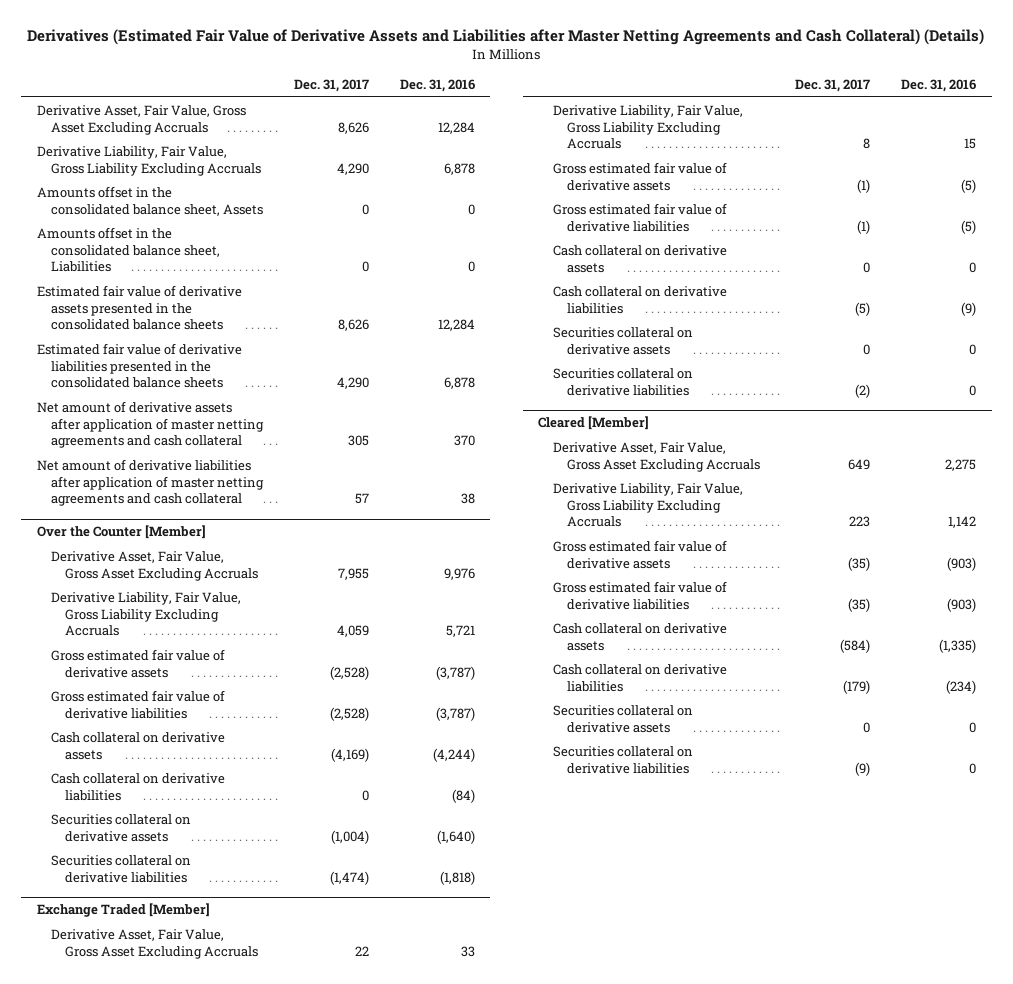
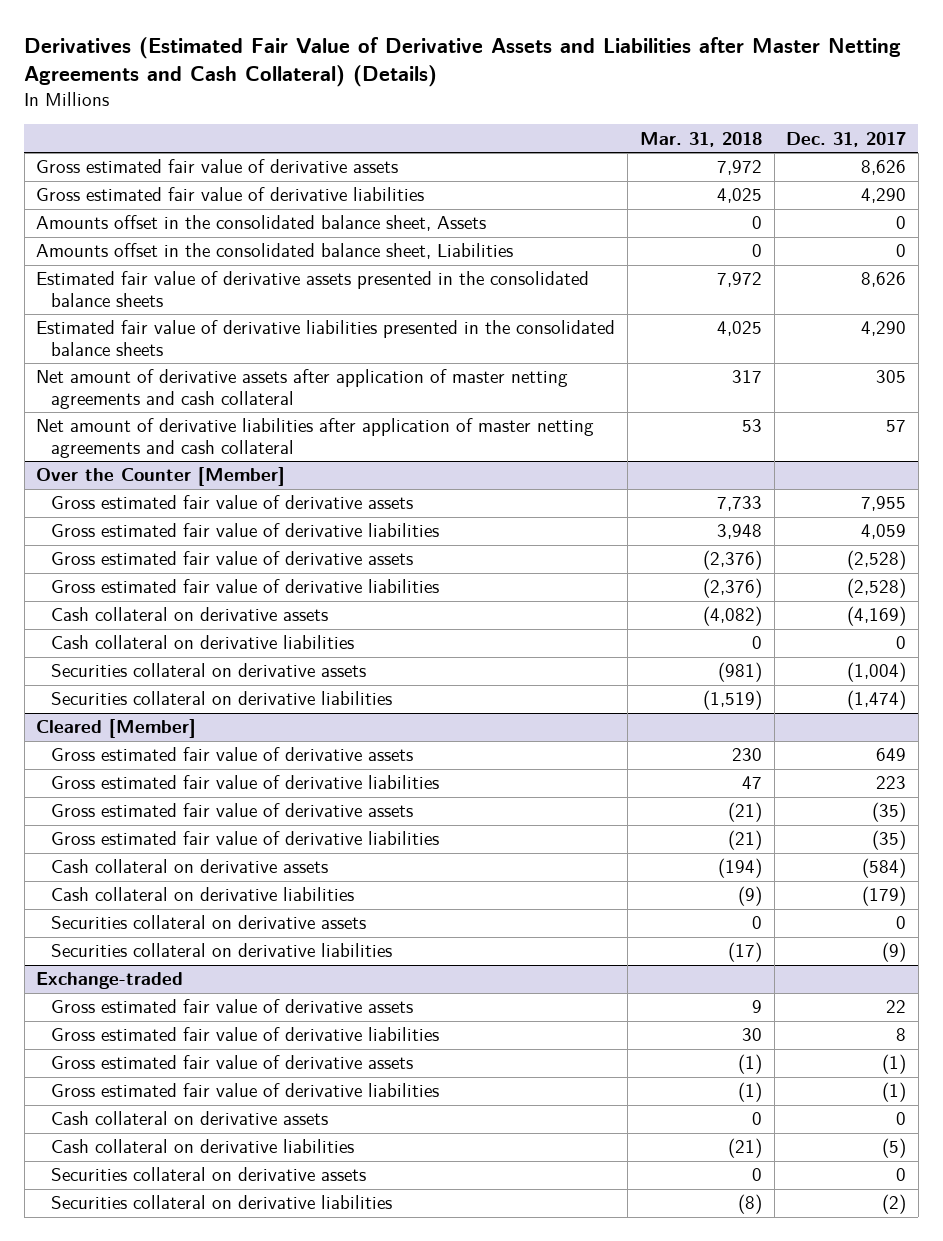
[399,79,475,93] Dec. 31, 2016 -> none
none -> [639,131,762,147] Mar. 31, 2018
[36,105,246,135] Derivative Asset, Fair Value, Gross Asset Excluding Accruals -> [36,159,399,174] Gross estimated fair value of derivative assets
[36,146,261,176] Derivative Liability, Fair Value, Gross Liability Excluding Accruals -> [36,187,425,202] Gross estimated fair value of derivative liabilities
[50,551,259,581] Derivative Asset, Fair Value, Gross Asset Excluding Accruals -> [51,495,414,510] Gross estimated fair value of derivative assets
[50,592,241,637] Derivative Liability, Fair Value, Gross Liability Excluding Accruals -> [51,523,440,538] Gross estimated fair value of derivative liabilities
[36,903,210,918] Exchange Traded [Member] -> none
[50,929,259,959] Derivative Asset, Fair Value, Gross Asset Excluding Accruals -> none
[552,105,743,150] Derivative Liability, Fair Value, Gross Liability Excluding Accruals -> none
[552,162,727,191] Gross estimated fair value of derivative assets -> none
[552,203,727,232] Gross estimated fair value of derivative liabilities -> none
[552,245,727,273] Cash collateral on derivative assets -> none
[552,286,727,314] Cash collateral on derivative liabilities -> none
[552,327,693,355] Securities collateral on derivative assets -> none
[552,368,693,396] Securities collateral on derivative liabilities -> none
[552,442,760,472] Derivative Asset, Fair Value, Gross Asset Excluding Accruals -> [51,747,414,762] Gross estimated fair value of derivative assets
[552,483,743,528] Derivative Liability, Fair Value, Gross Liability Excluding Accruals -> [51,775,440,790] Gross estimated fair value of derivative liabilities
none -> [36,972,184,990] Exchange-traded
none -> [51,999,414,1014] Gross estimated fair value of derivative assets
none -> [51,1027,440,1042] Gross estimated fair value of derivative liabilities
none -> [51,1055,414,1070] Gross estimated fair value of derivative assets
none -> [51,1083,440,1098] Gross estimated fair value of derivative liabilities
none -> [51,1111,329,1126] Cash collateral on derivative assets
none -> [51,1139,355,1154] Cash collateral on derivative liabilities
none -> [51,1167,367,1182] Securities collateral on derivative assets
none -> [51,1195,393,1210] Securities collateral on derivative liabilities

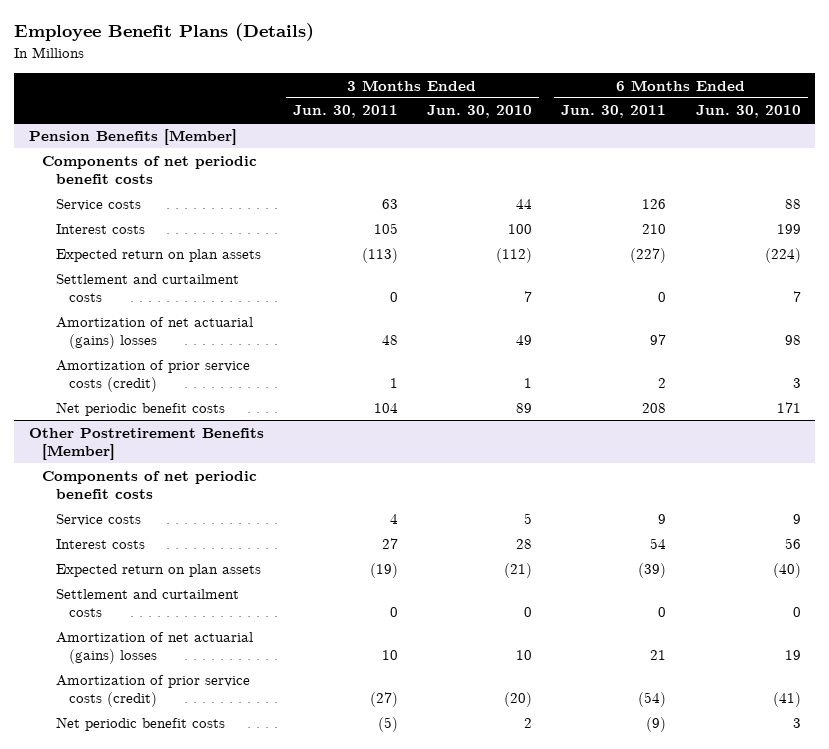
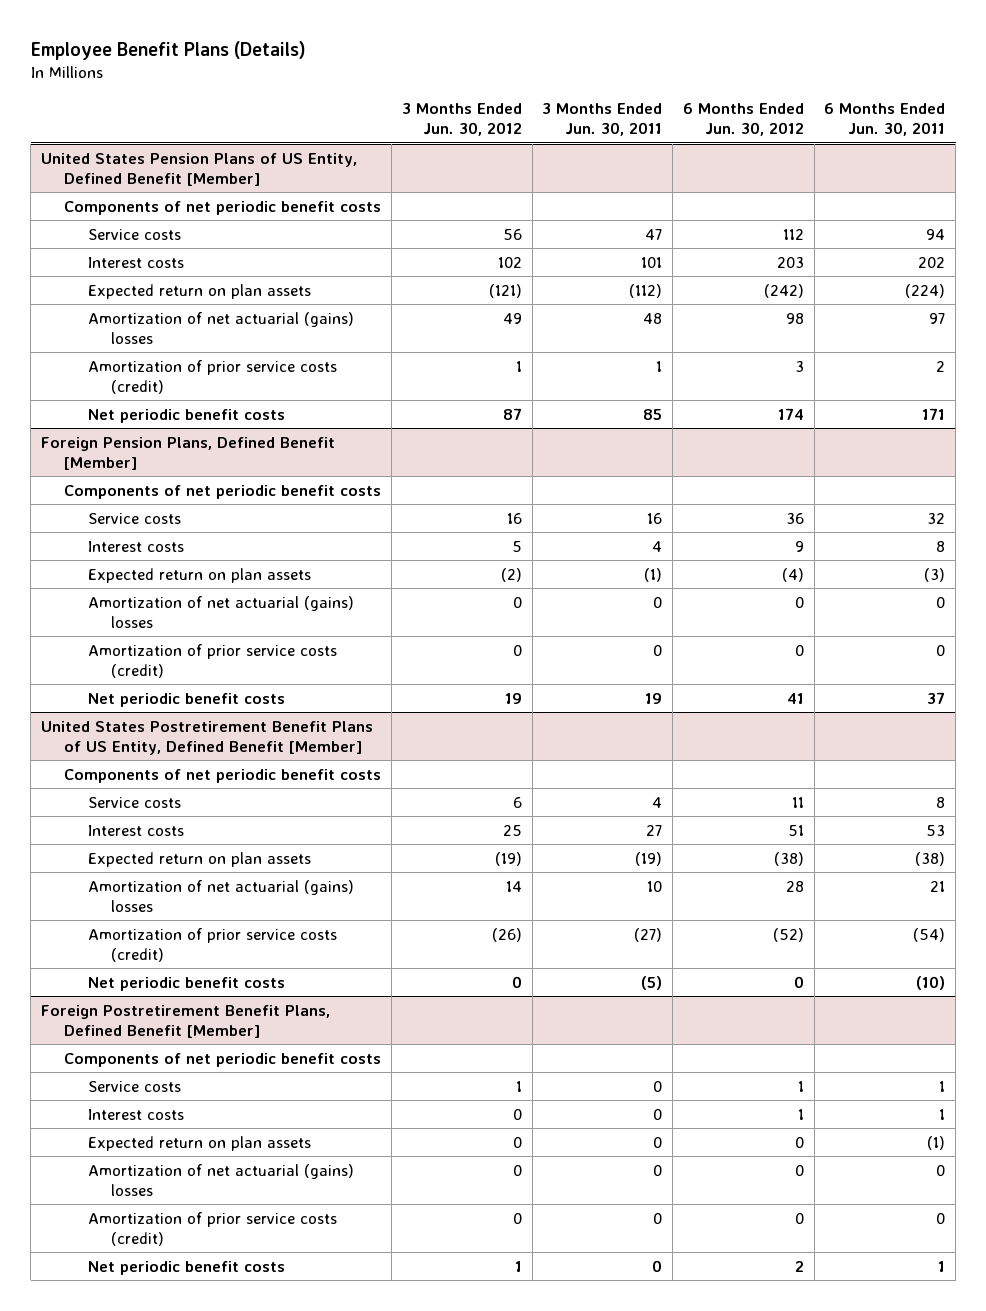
[427,105,533,119] Jun. 30, 2010 -> none
[695,105,801,119] Jun. 30, 2010 -> none
none -> [401,103,522,137] 3 Months Ended Jun. 30, 2012
none -> [682,103,804,137] 6 Months Ended Jun. 30, 2012
[28,128,237,145] Pension Benefits [Member] -> none
none -> [41,152,358,186] United States Pension Plans of US Entity, Defined Benefit [Member]
[55,273,239,302] Settlement and curtailment costs -> none
[381,198,398,209] 63 -> [645,228,663,240] 47
[642,198,667,209] 126 -> [926,228,946,240] 94
[373,222,398,234] 105 -> [641,256,663,268] 101
[642,223,667,234] 210 -> [918,256,946,268] 202
[361,247,398,263] (113) -> [629,283,663,298] (112)
[630,247,667,263] (227) -> [905,283,946,298] (224)
[28,427,264,460] Other Postretirement Benefits [Member] -> none
[373,402,398,413] 104 -> [643,408,663,420] 85
[642,402,667,413] 208 -> [922,407,946,420] 171
none -> [41,436,336,470] Foreign Pension Plans, Defined Benefit [Member]
[55,588,239,617] Settlement and curtailment costs -> none
[389,513,398,524] 4 -> [647,512,663,524] 16
[658,513,667,524] 9 -> [927,512,946,524] 32
[381,537,398,549] 27 -> [652,540,663,552] 4
[650,537,667,549] 54 -> [936,540,946,552] 8
[369,562,398,578] (19) -> [644,567,663,582] (1)
[638,562,667,578] (39) -> [924,567,946,582] (3)
none -> [87,595,354,628] Amortization of net actuarial (gains) losses
none -> [87,643,337,678] Amortization of prior service costs (credit)
none -> [87,692,285,707] Net periodic benefit costs
none -> [41,720,374,755] United States Postretirement Benefit Plans of US Entity, Defined Benefit [Member]
none -> [64,768,382,783] Components of net periodic benefit costs
none -> [87,796,181,808] Service costs
none -> [87,824,184,836] Interest costs
none -> [87,851,311,867] Expected return on plan assets
[646,716,667,732] (9) -> [916,975,946,990] (10)
none -> [41,1004,331,1038] Foreign Postretirement Benefit Plans, Defined Benefit [Member]
none -> [64,1052,382,1067] Components of net periodic benefit costs
none -> [87,1080,181,1092] Service costs
none -> [87,1108,184,1120] Interest costs
none -> [87,1135,311,1151] Expected return on plan assets
none -> [87,1163,354,1196] Amortization of net actuarial (gains) losses
none -> [87,1211,337,1246] Amortization of prior service costs (credit)
none -> [87,1260,285,1275] Net periodic benefit costs

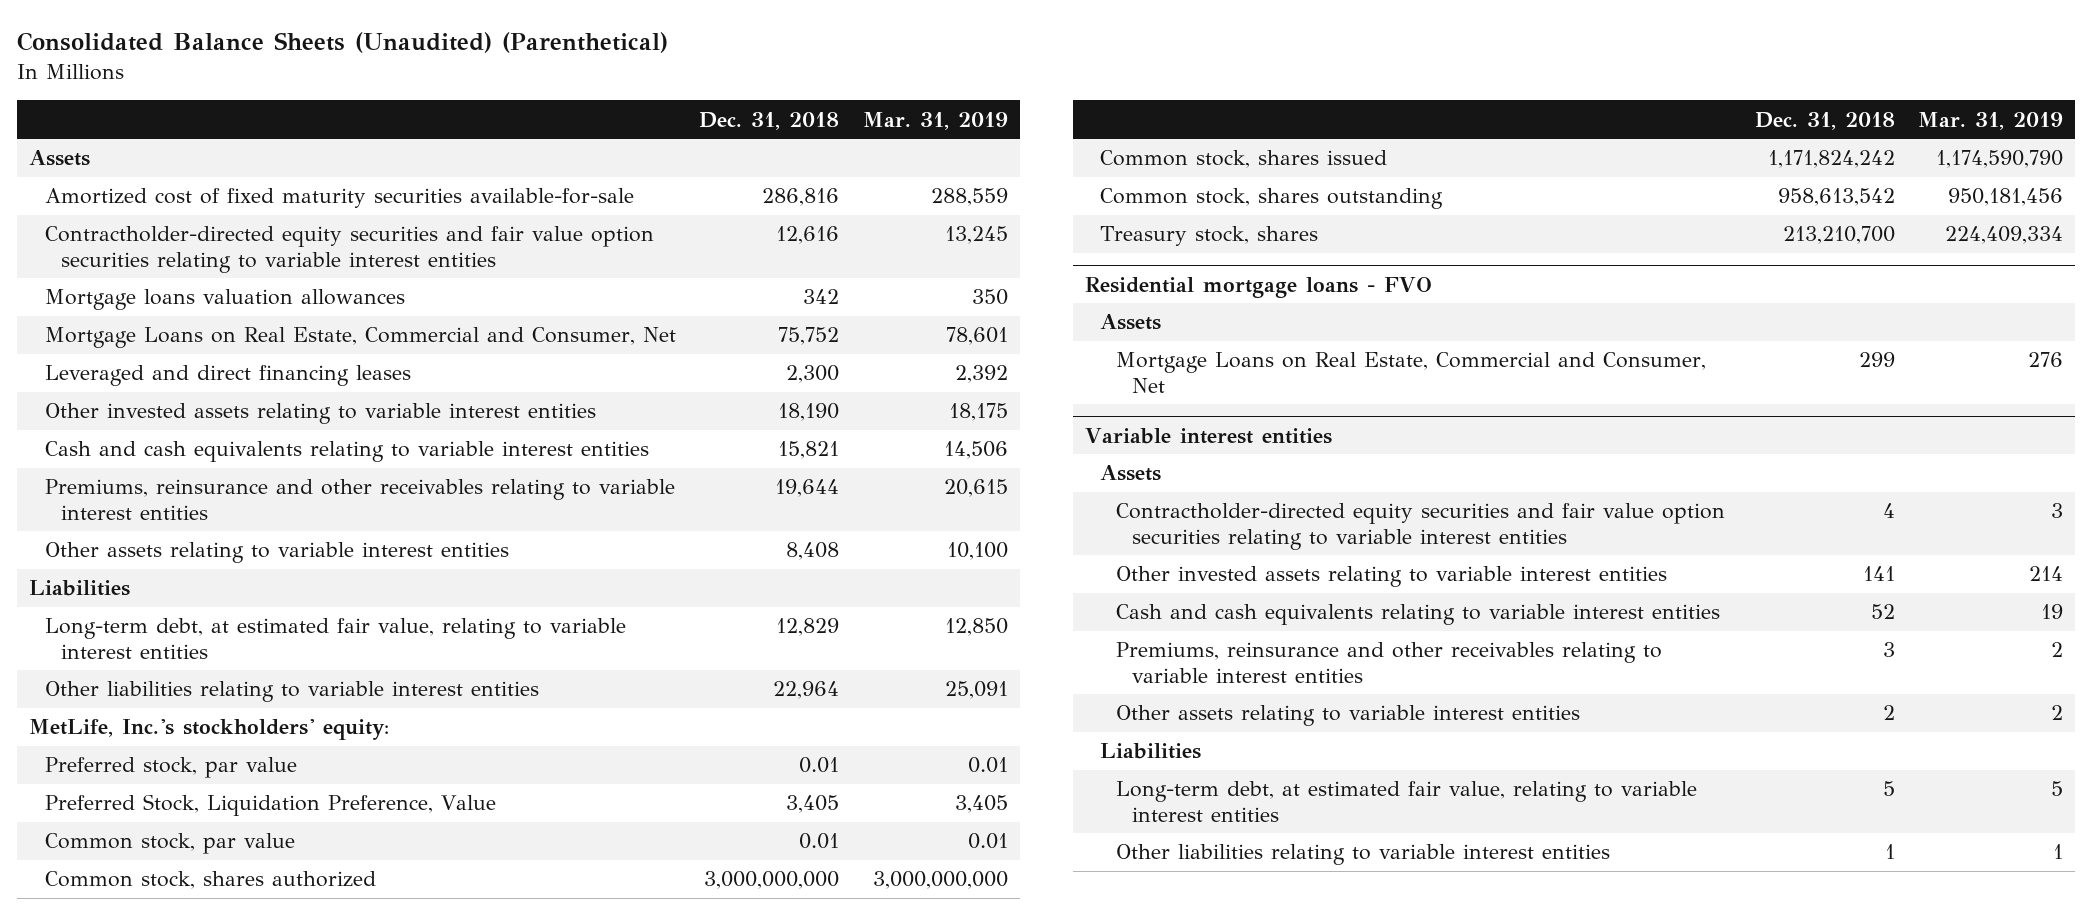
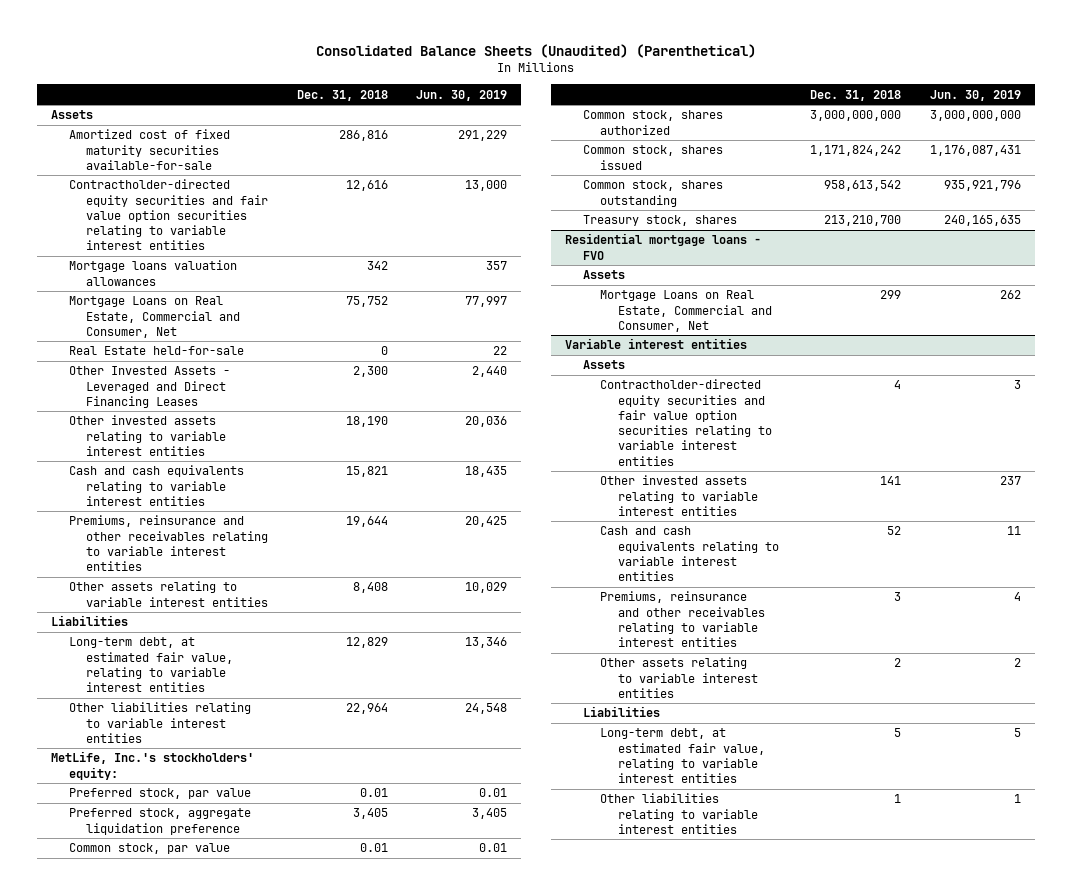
[862,111,1008,130] Mar. 31, 2019 -> none
none -> [415,89,507,101] Jun. 30, 2019
none -> [68,346,244,356] Real Estate held-for-sale
[45,365,412,387] Leveraged and direct financing leases -> [68,366,230,408] Other Invested Assets - Leveraged and Direct Financing Leases
[45,794,497,817] Preferred Stock, Liquidation Preference, Value -> [68,808,251,835] Preferred stock, aggregate liquidation preference

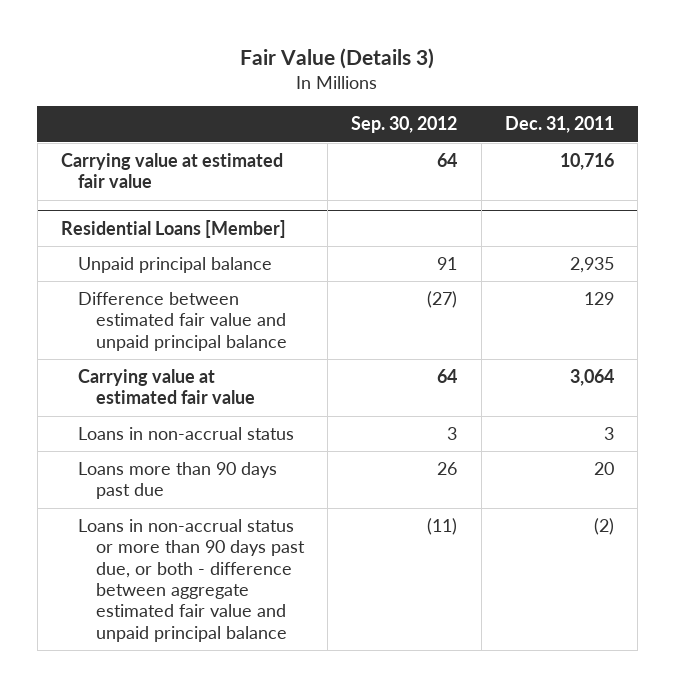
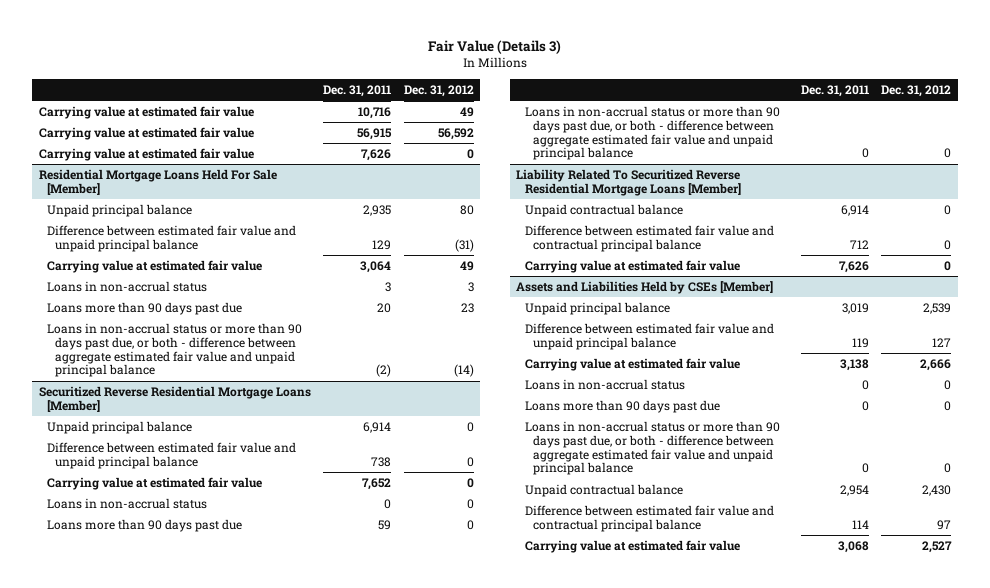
[351,116,458,134] Sep. 30, 2012 -> none
none -> [403,84,474,97] Dec. 31, 2012
[60,219,286,238] Residential Loans [Member] -> none
none -> [38,126,254,140] Carrying value at estimated fair value
none -> [38,147,254,161] Carrying value at estimated fair value
none -> [38,168,277,195] Residential Mortgage Loans Held For Sale [Member]
none -> [38,385,311,412] Securitized Reverse Residential Mortgage Loans [Member]
none -> [47,420,193,434] Unpaid principal balance
none -> [47,441,297,469] Difference between estimated fair value and unpaid principal balance
none -> [47,476,263,490] Carrying value at estimated fair value
none -> [47,497,208,509] Loans in non-accrual status
none -> [47,518,243,532] Loans more than 90 days past due
none -> [524,105,780,161] Loans in non-accrual status or more than 90 days past due, or both - difference between aggregate estimated fair value and unpaid principal balance
none -> [516,168,741,196] Liability Related To Securitized Reverse Residential Mortgage Loans [Member]
none -> [524,203,683,217] Unpaid contractual balance
none -> [524,224,774,252] Difference between estimated fair value and contractual principal balance
none -> [524,259,740,273] Carrying value at estimated fair value
none -> [516,280,774,294] Assets and Liabilities Held by CSEs [Member]
none -> [524,301,670,315] Unpaid principal balance
none -> [524,322,774,350] Difference between estimated fair value and unpaid principal balance
none -> [524,357,740,371] Carrying value at estimated fair value
none -> [524,378,685,390] Loans in non-accrual status
none -> [524,399,720,413] Loans more than 90 days past due
none -> [524,420,780,476] Loans in non-accrual status or more than 90 days past due, or both - difference between aggregate estimated fair value and unpaid principal balance
none -> [524,483,683,497] Unpaid contractual balance
none -> [524,504,774,532] Difference between estimated fair value and contractual principal balance
none -> [524,539,740,553] Carrying value at estimated fair value

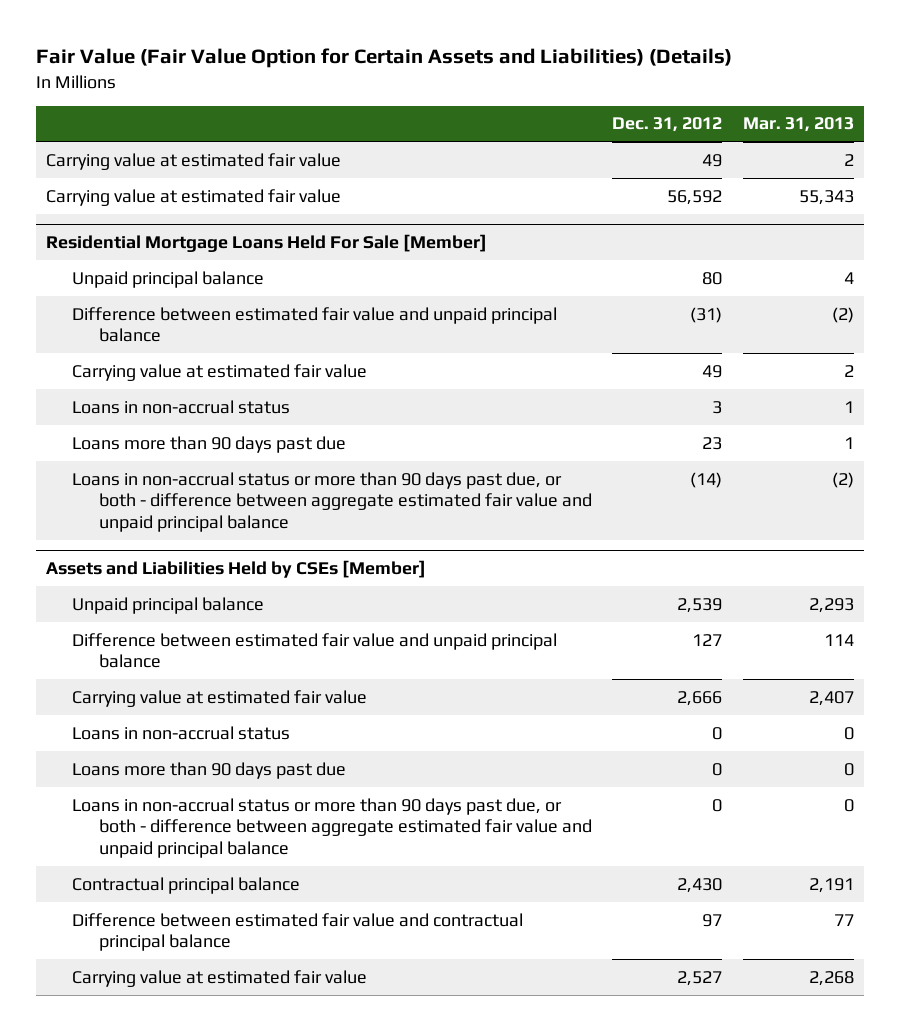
[428,39,562,54] Fair Value (Details 3) -> [35,48,732,69] Fair Value (Fair Value Option for Certain Assets and Liabilities) (Details)
[323,84,392,97] Dec. 31, 2011 -> none
none -> [742,117,854,133] Mar. 31, 2013
[38,147,254,161] Carrying value at estimated fair value -> none
[38,385,311,412] Securitized Reverse Residential Mortgage Loans [Member] -> none
[47,420,193,434] Unpaid principal balance -> none
[47,441,297,469] Difference between estimated fair value and unpaid principal balance -> none
[47,476,263,490] Carrying value at estimated fair value -> none
[47,497,208,509] Loans in non-accrual status -> none
[47,518,243,532] Loans more than 90 days past due -> none
[524,105,780,161] Loans in non-accrual status or more than 90 days past due, or both - difference between aggregate estimated fair value and unpaid principal balance -> none
[516,168,741,196] Liability Related To Securitized Reverse Residential Mortgage Loans [Member] -> none
[524,203,683,217] Unpaid contractual balance -> none
[524,224,774,252] Difference between estimated fair value and contractual principal balance -> none
[524,259,740,273] Carrying value at estimated fair value -> none
[524,483,683,497] Unpaid contractual balance -> [72,876,301,894] Contractual principal balance

